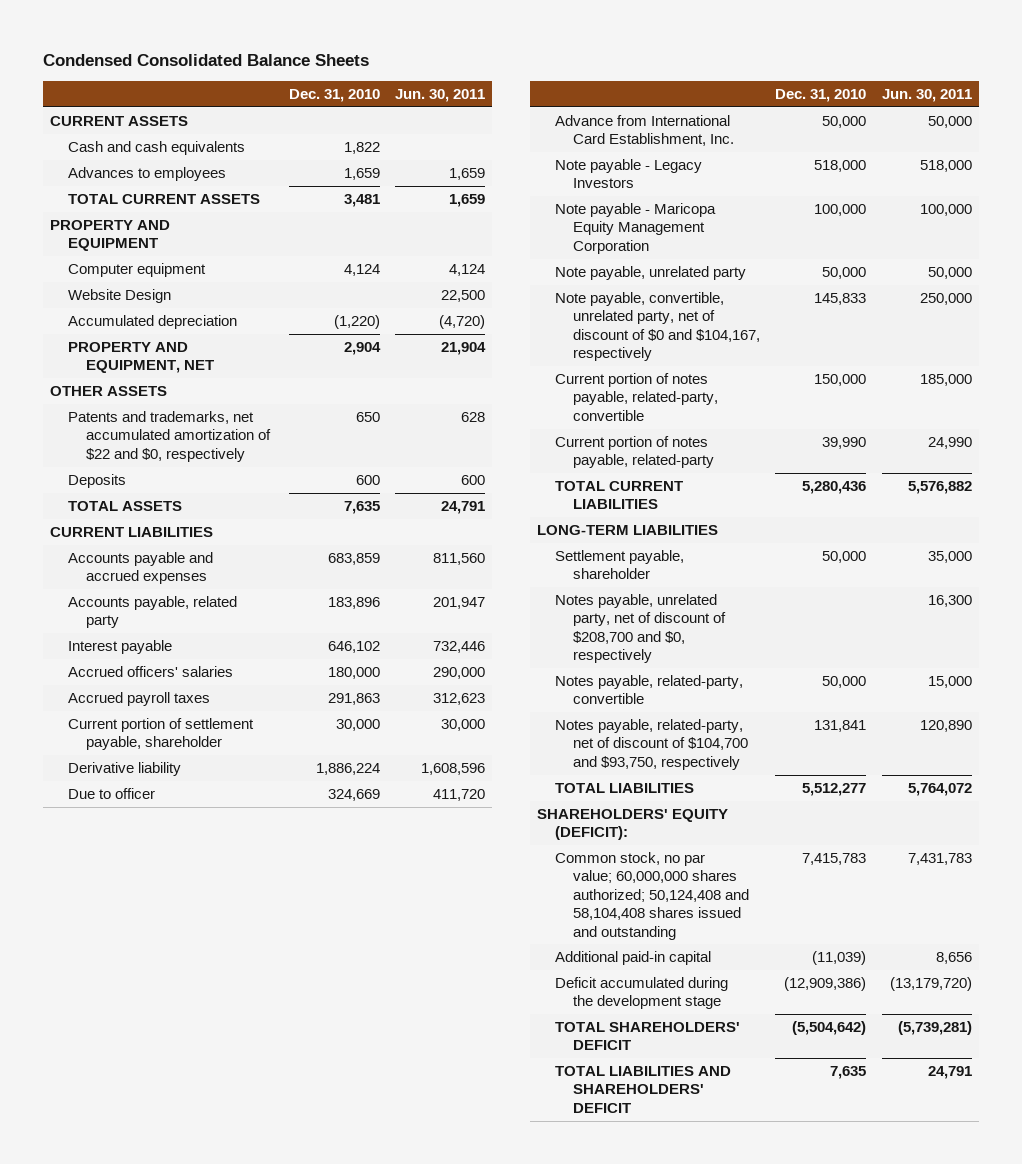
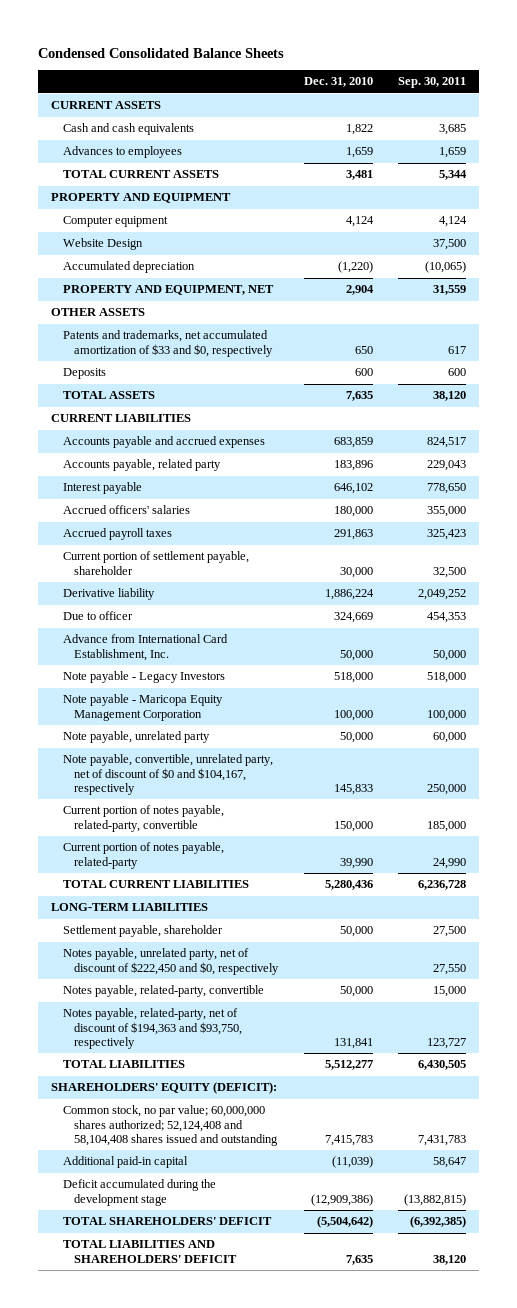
[394,88,485,102] Jun. 30, 2011 -> none
none -> [397,77,466,89] Sep. 30, 2011
[68,411,272,462] Patents and trademarks, net accumulated amortization of $22 and $0, respectively -> [62,330,274,357] Patents and trademarks, net accumulated amortization of $33 and $0, respectively
[555,594,727,664] Notes payable, unrelated party, net of discount of $208,700 and $0, respectively -> [62,948,280,975] Notes payable, unrelated party, net of discount of $222,450 and $0, respectively
[555,719,749,770] Notes payable, related-party, net of discount of $104,700 and $93,750, respectively -> [62,1008,243,1050] Notes payable, related-party, net of discount of $194,363 and $93,750, respectively
[555,852,750,940] Common stock, no par value; 60,000,000 shares authorized; 50,124,408 and 58,104,408 shares issued and outstanding -> [62,1105,279,1147] Common stock, no par value; 60,000,000 shares authorized; 52,124,408 and 58,104,408 shares issued and outstanding

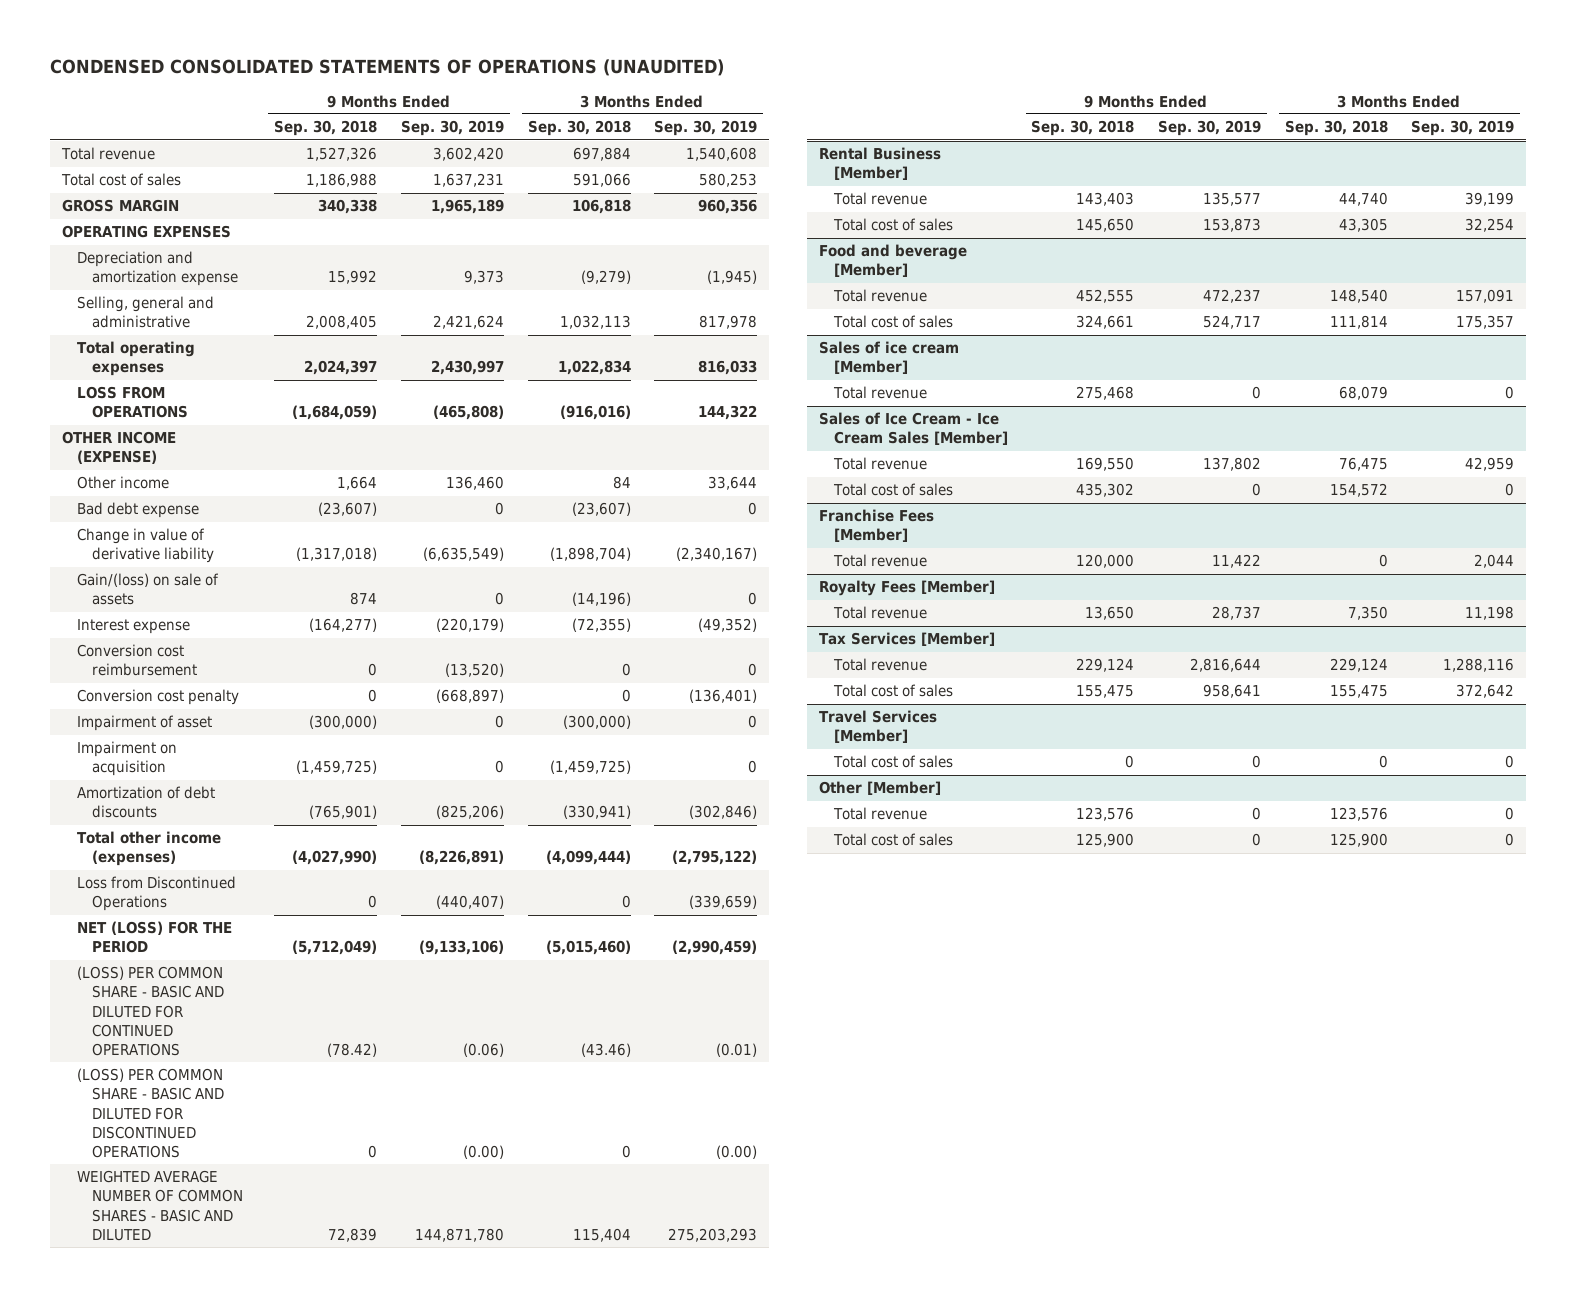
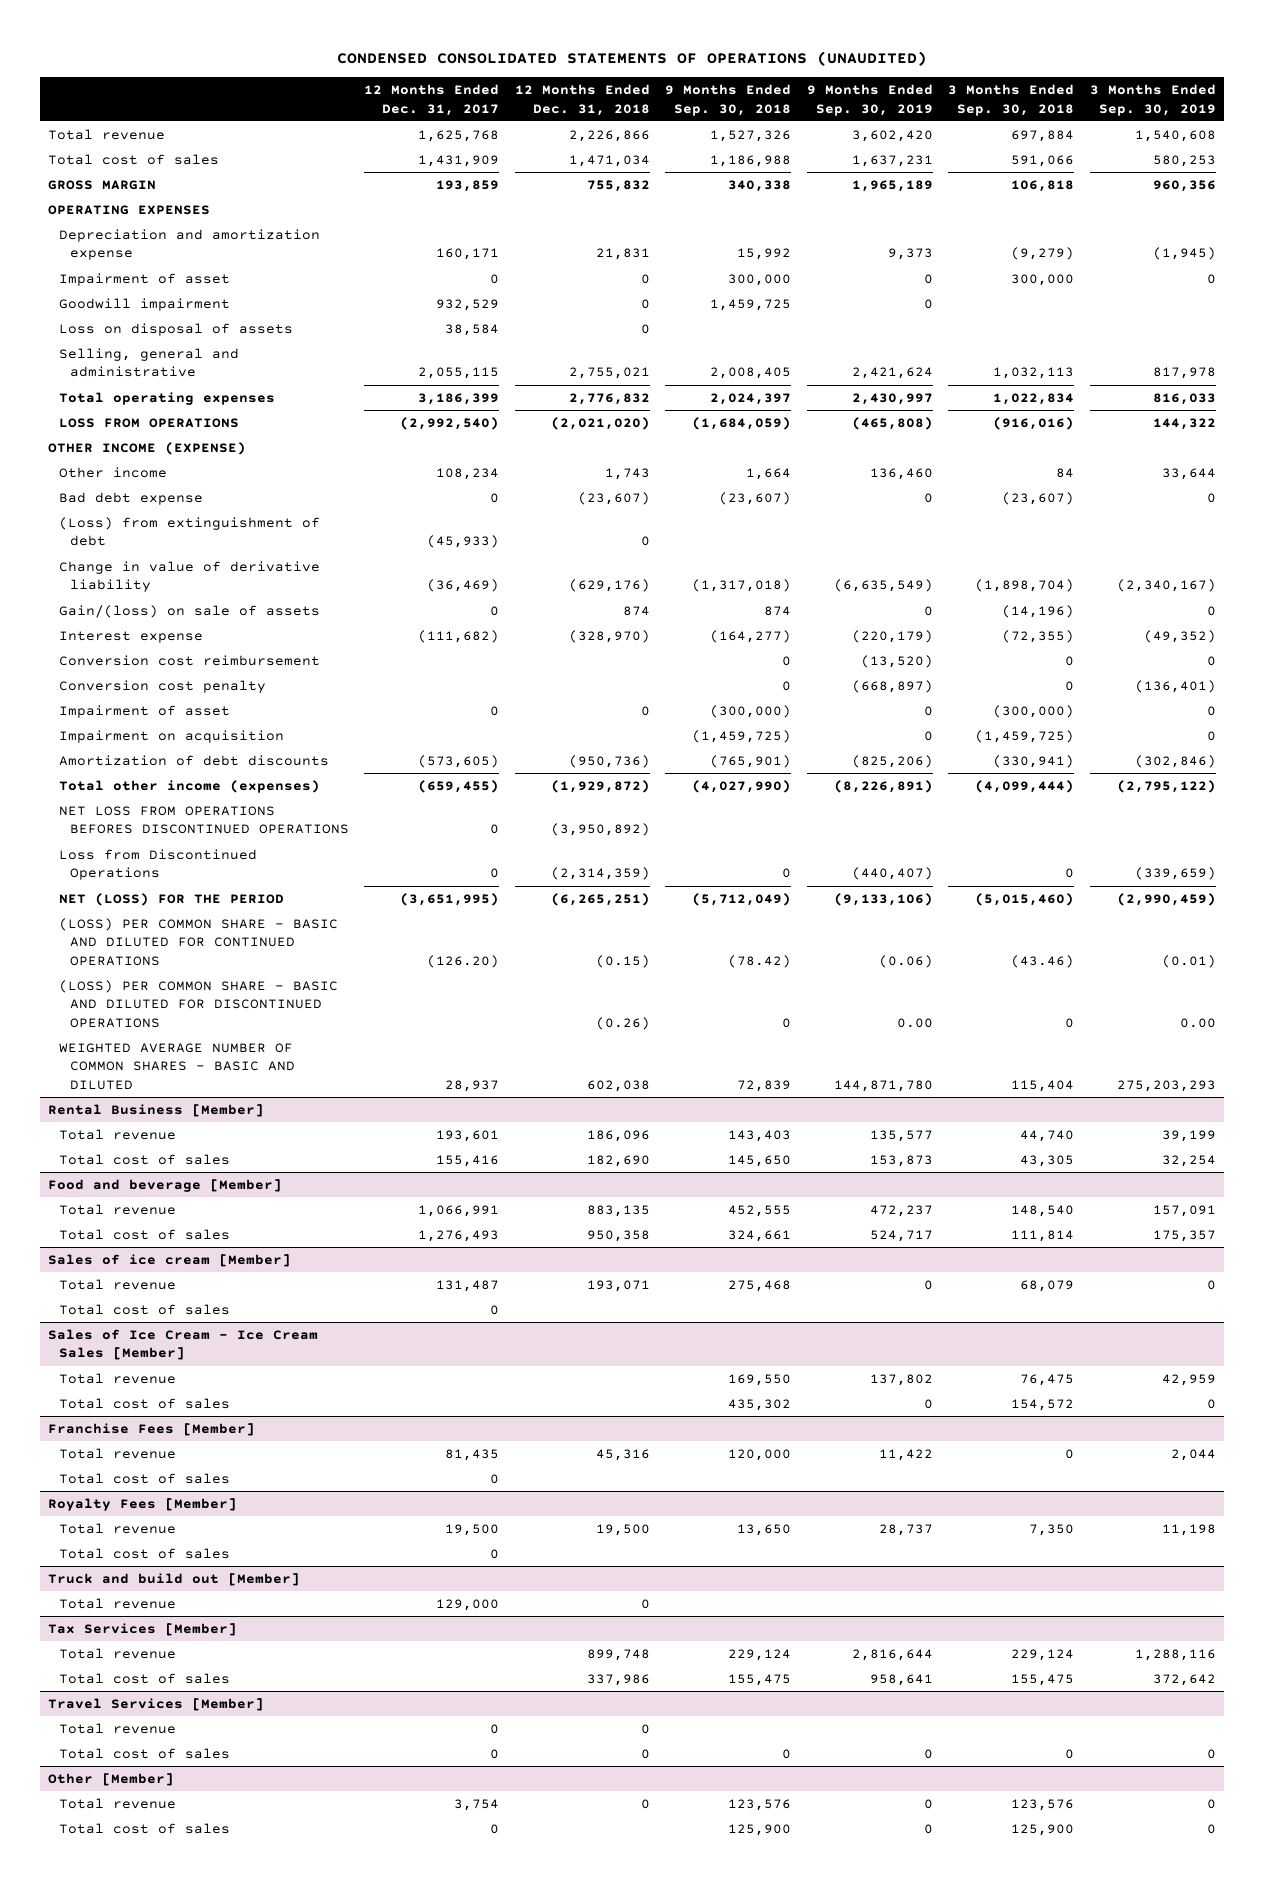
none -> [364,84,500,116] 12 Months Ended Dec. 31, 2017
none -> [514,84,650,116] 12 Months Ended Dec. 31, 2018
none -> [58,272,230,286] Impairment of asset
none -> [58,297,230,311] Goodwill impairment
none -> [58,322,293,336] Loss on disposal of assets
none -> [58,516,320,547] (Loss) from extinguishment of debt
none -> [58,805,349,835] NET LOSS FROM OPERATIONS BEFORES DISCONTINUED OPERATIONS
[462,1144,504,1159] (0.00) -> [896,1017,933,1028] 0.00
[716,1144,758,1159] (0.00) -> [1180,1017,1217,1028] 0.00
none -> [58,1303,230,1315] Total cost of sales
none -> [58,1472,230,1484] Total cost of sales
none -> [58,1547,230,1559] Total cost of sales
none -> [48,1572,301,1586] Truck and build out [Member]
none -> [58,1597,176,1609] Total revenue
none -> [58,1722,176,1734] Total revenue

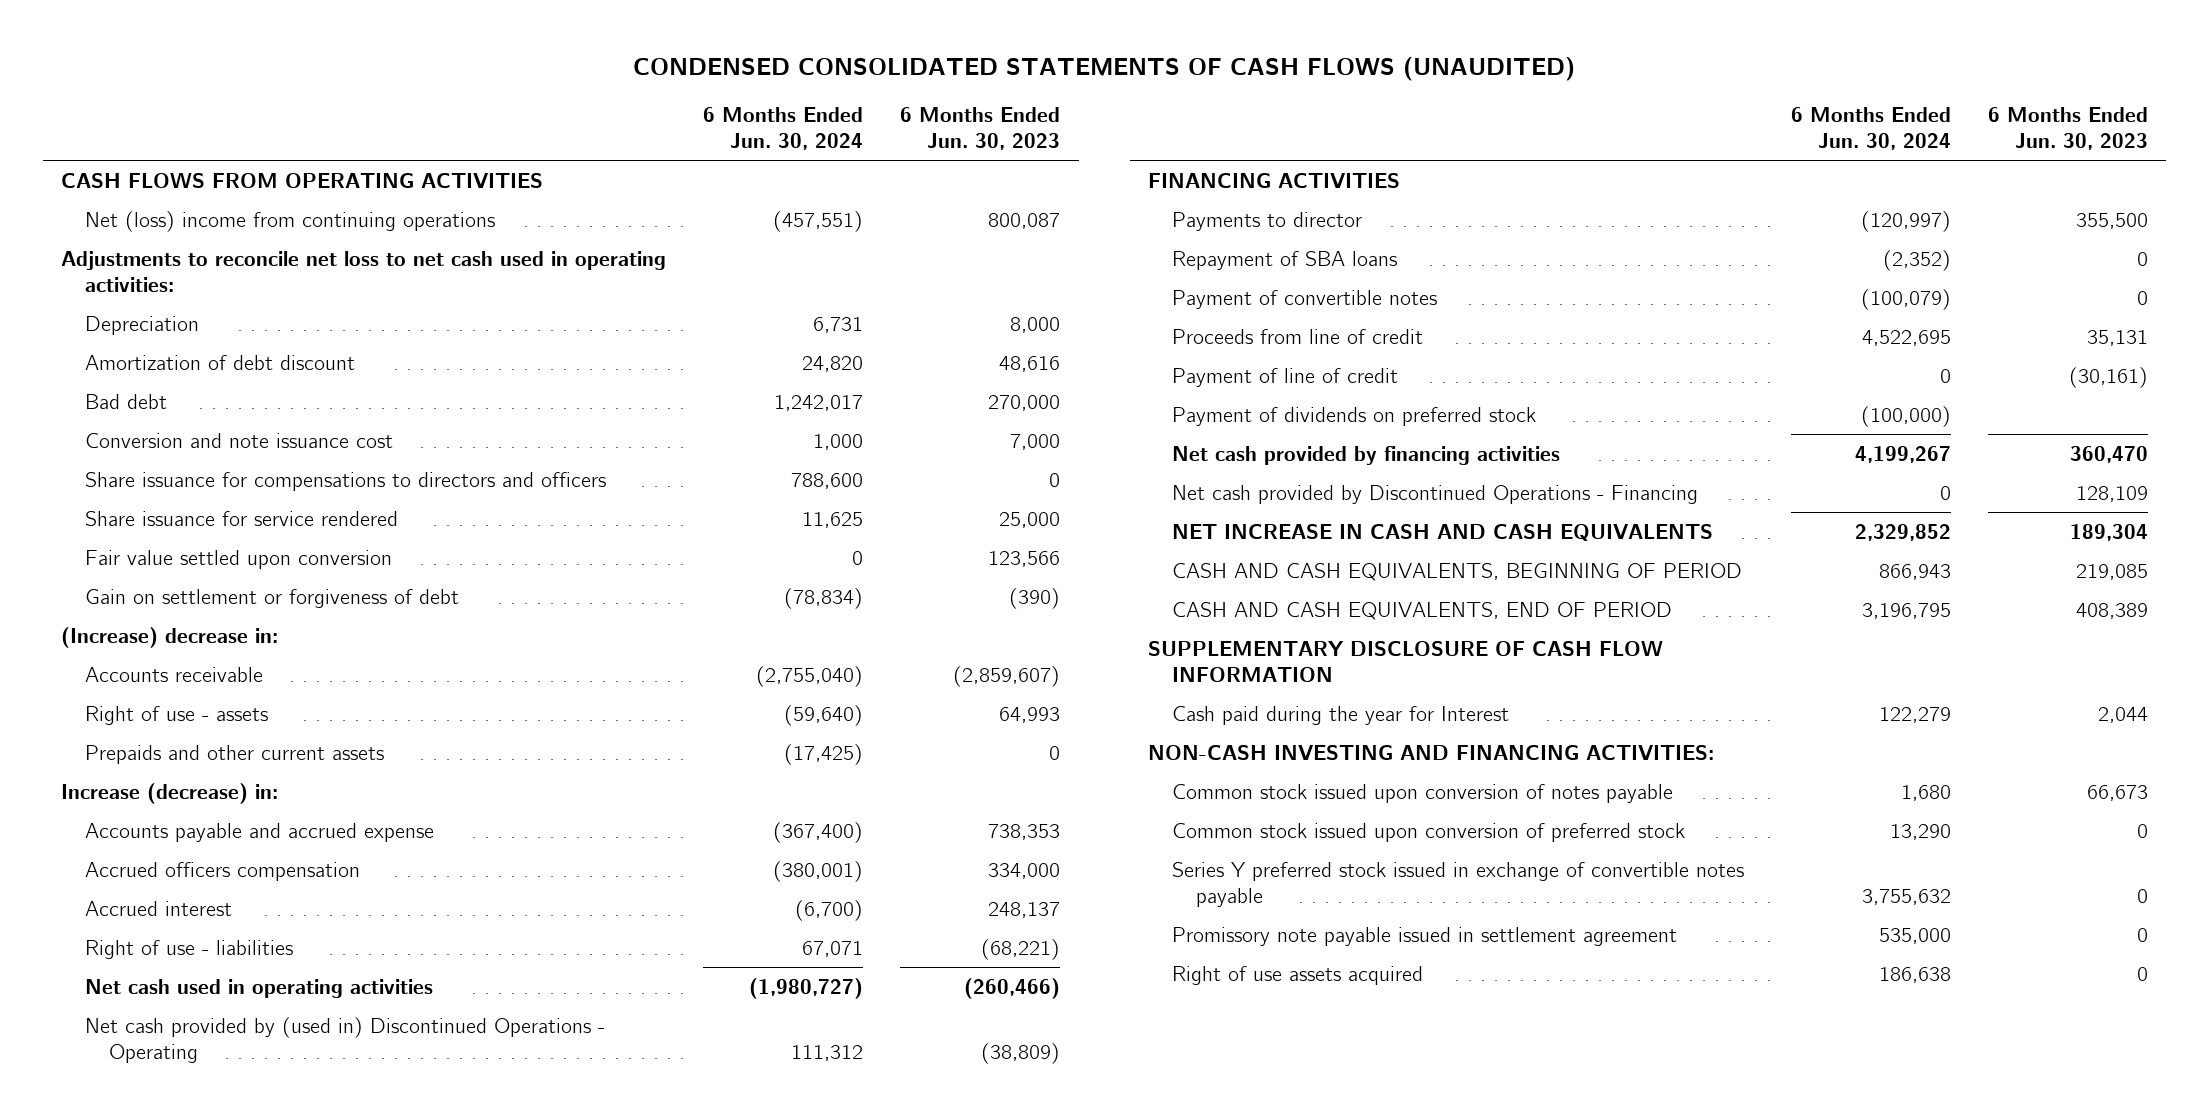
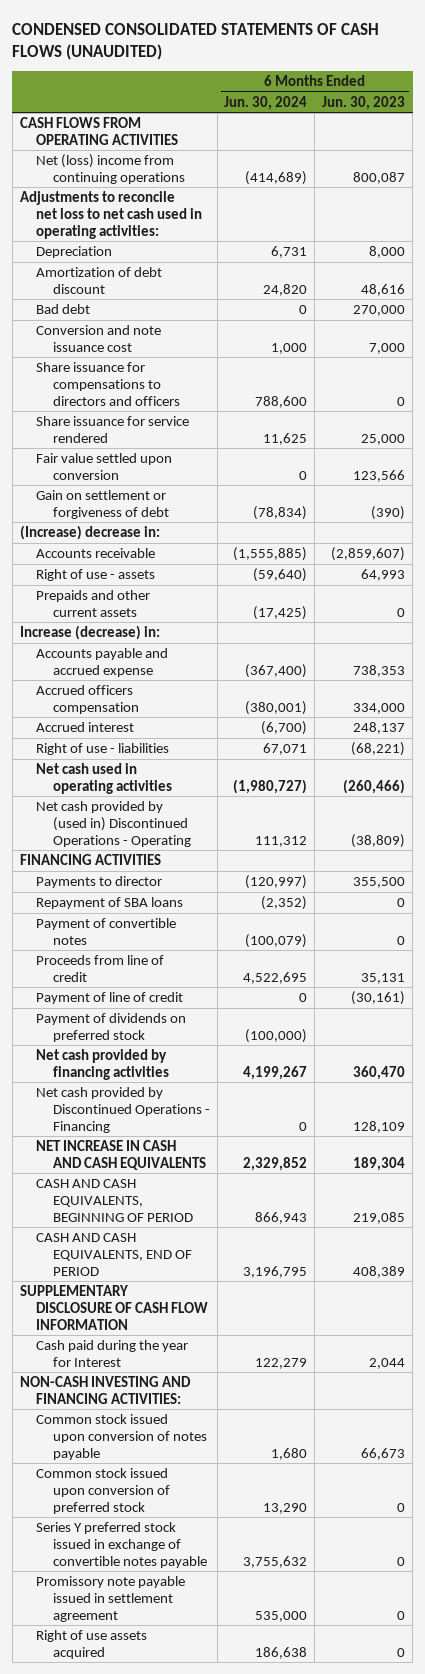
[773,210,864,232] (457,551) -> [245,170,308,185] (414,689)
[774,394,864,411] 1,242,017 -> [299,304,308,314] 0
[756,665,864,687] (2,755,040) -> [233,546,308,561] (1,555,885)

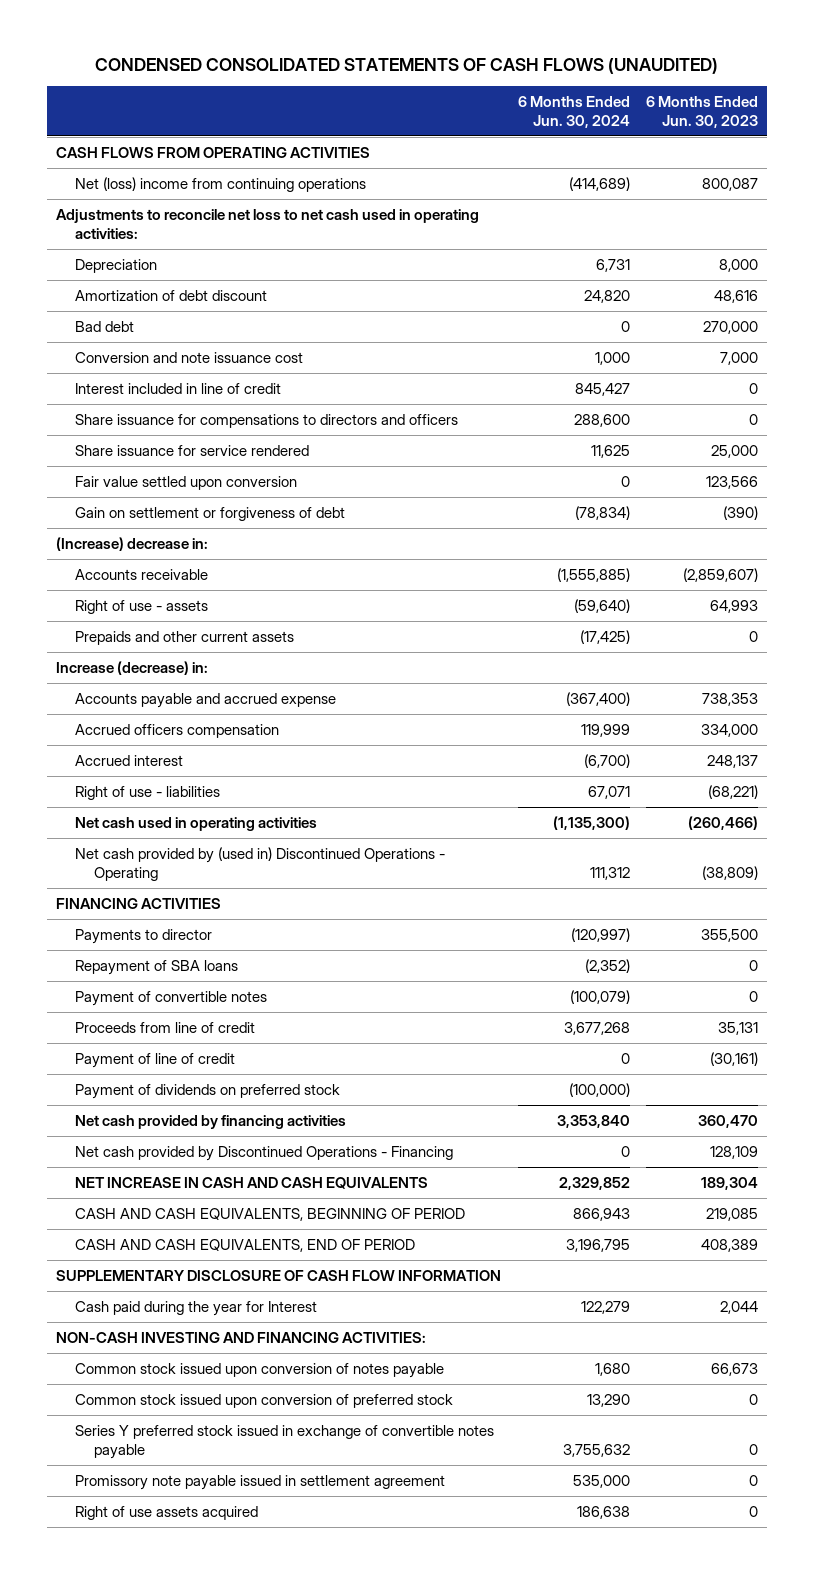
none -> [74,382,281,394] Interest included in line of credit
[255,395,308,408] 788,600 -> [573,413,630,427] 288,600
[245,700,308,715] (380,001) -> [580,723,630,737] 119,999
[233,778,308,794] (1,980,727) -> [552,815,630,830] (1,135,300)
[243,971,308,984] 4,522,695 -> [563,1021,630,1035] 3,677,268
[243,1065,308,1080] 4,199,267 -> [556,1114,630,1128] 3,353,840

